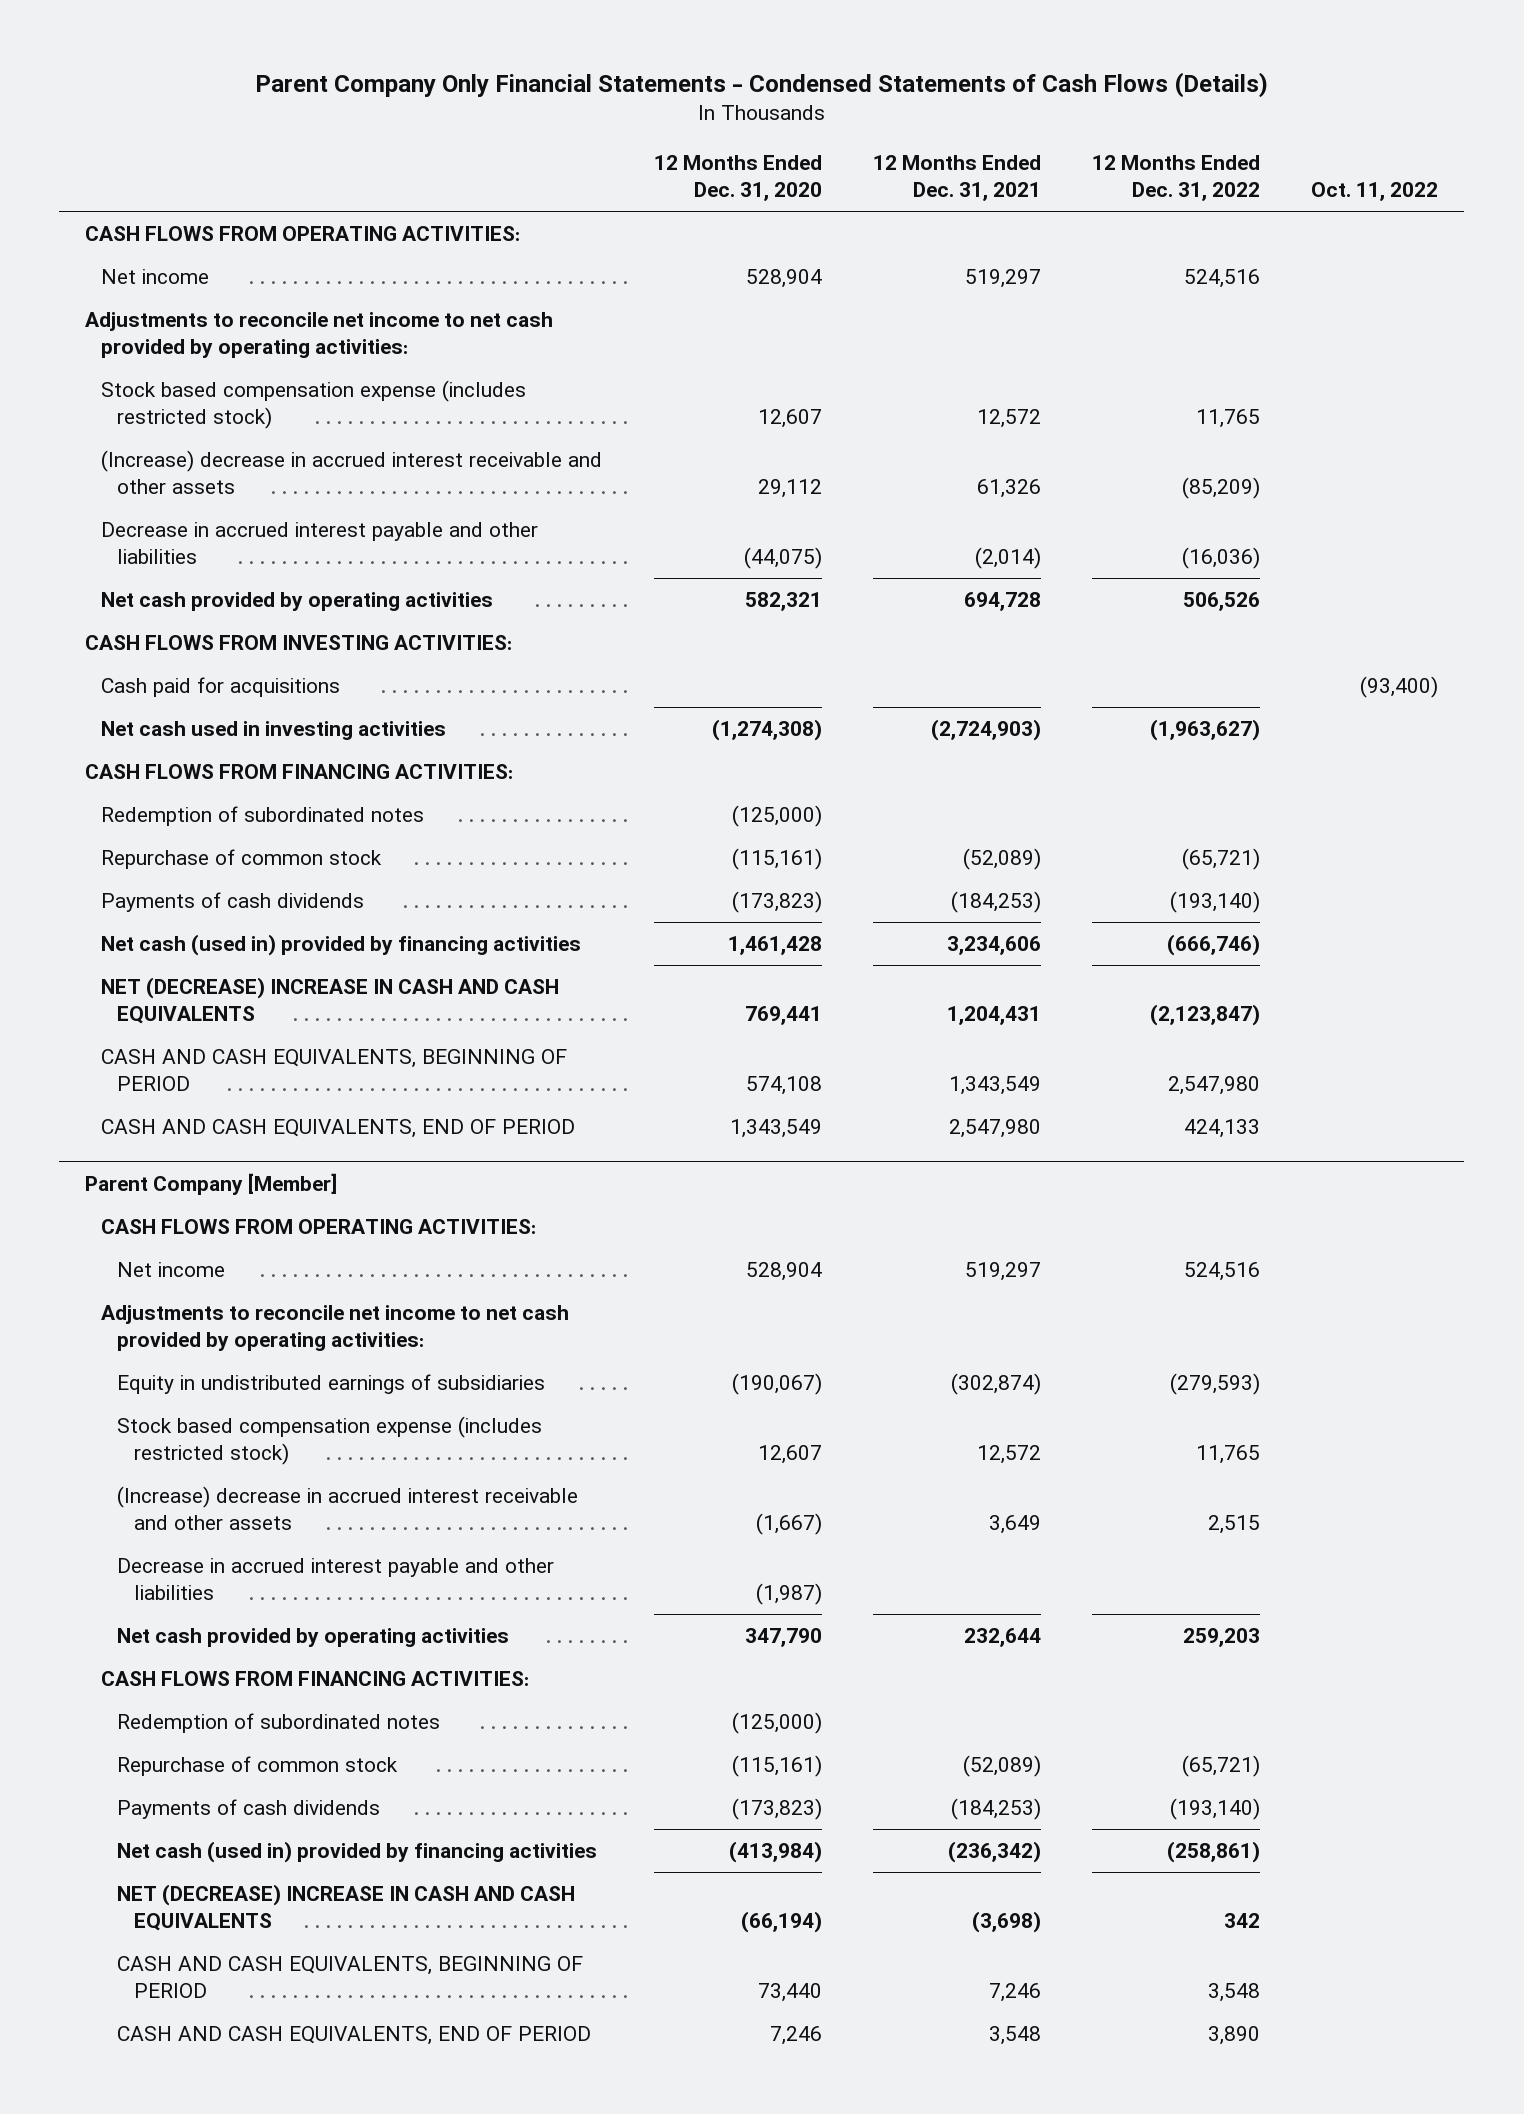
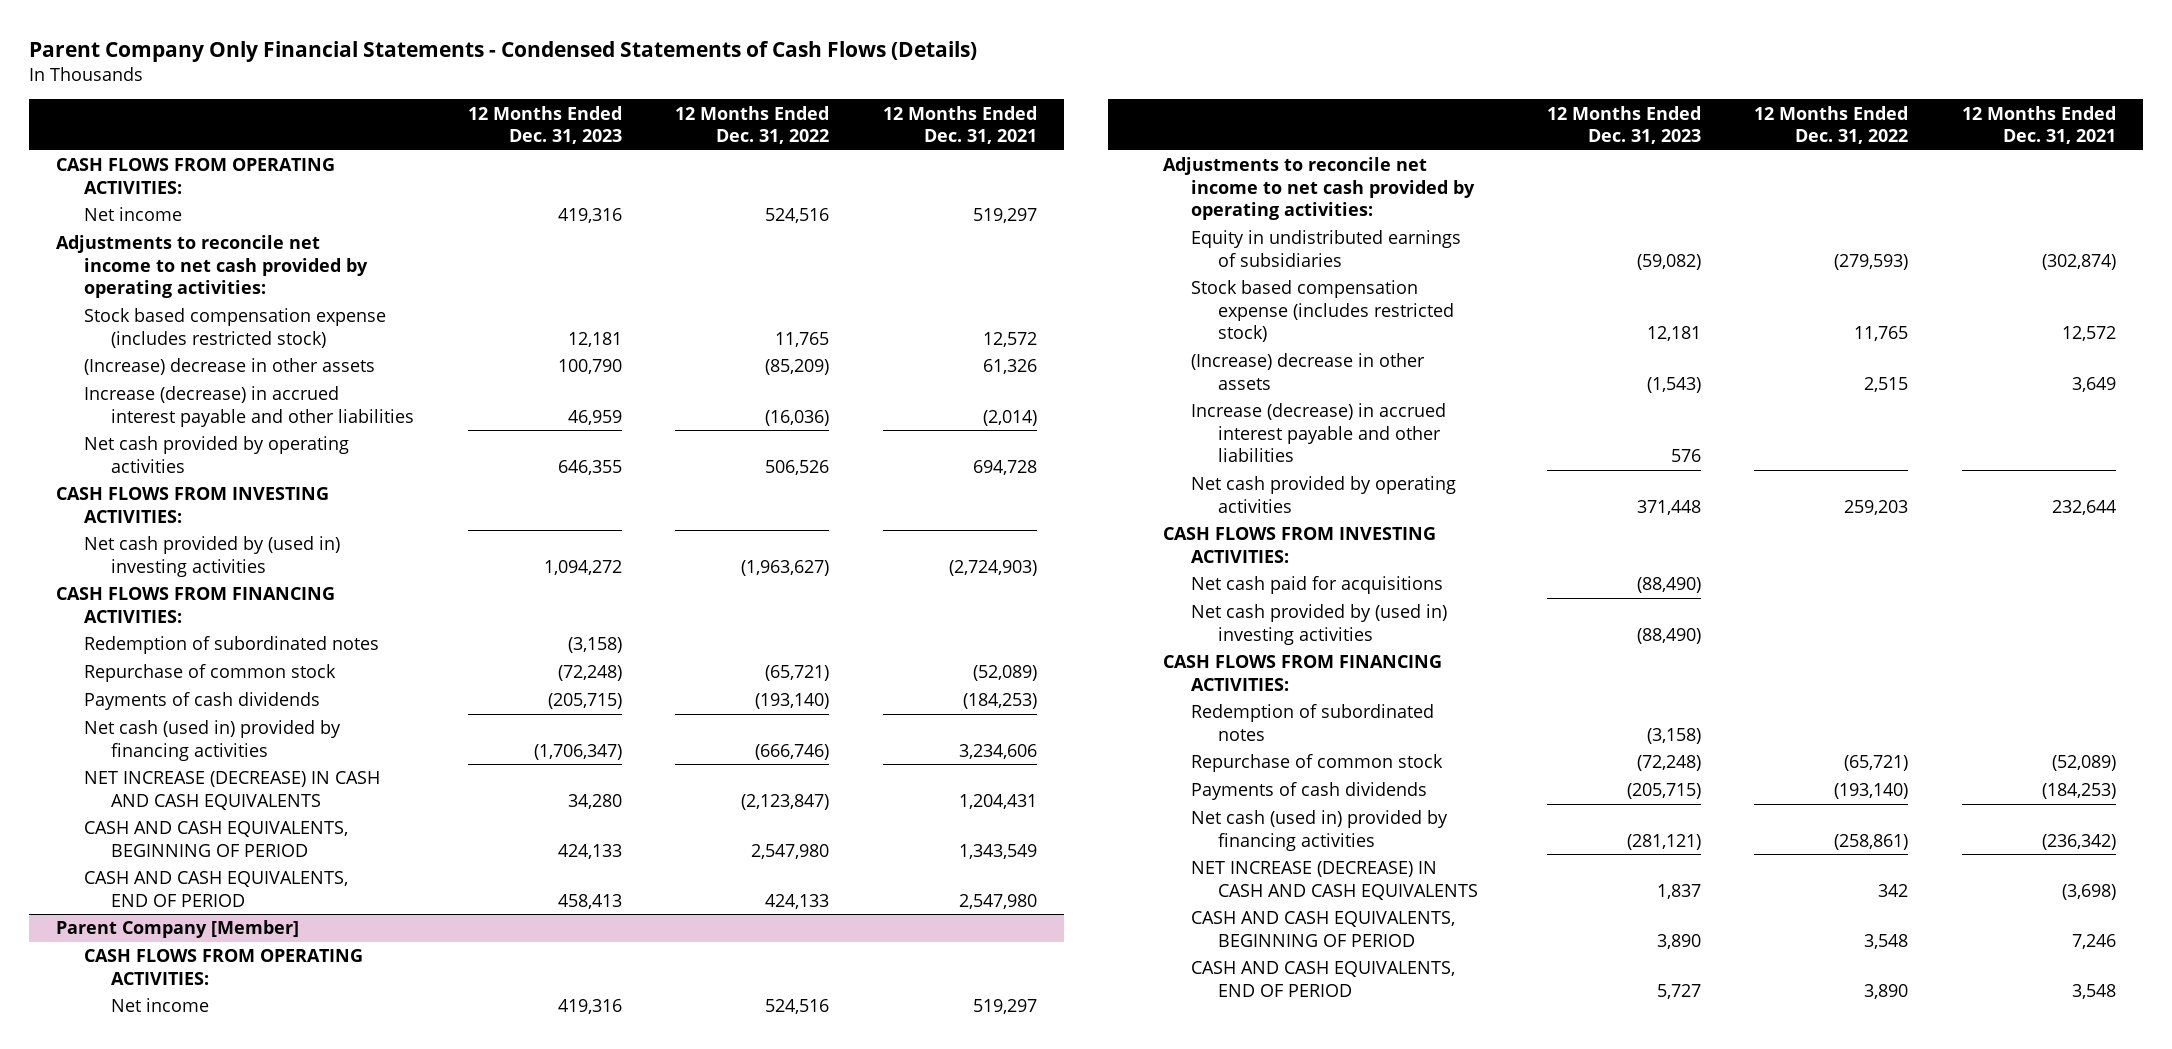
[653,155,822,202] 12 Months Ended Dec. 31, 2020 -> none
[1311,182,1439,202] Oct. 11, 2022 -> none
none -> [467,105,622,145] 12 Months Ended Dec. 31, 2023
[101,450,603,495] (Increase) decrease in accrued interest receivable and other assets -> [83,358,375,376] (Increase) decrease in other assets
[101,522,539,565] Decrease in accrued interest payable and other liabilities -> [83,386,415,427] Increase (decrease) in accrued interest payable and other liabilities
[101,677,341,698] Cash paid for acquisitions -> none
[101,721,447,741] Net cash used in investing activities -> [83,536,340,577] Net cash provided by (used in) investing activities
[101,977,560,1025] NET (DECREASE) INCREASE IN CASH AND CASH EQUIVALENTS -> [83,771,380,810] NET INCREASE (DECREASE) IN CASH AND CASH EQUIVALENTS
[117,1486,579,1531] (Increase) decrease in accrued interest receivable and other assets -> [1190,353,1425,390] (Increase) decrease in other assets
[117,1558,555,1601] Decrease in accrued interest payable and other liabilities -> [1190,403,1446,462] Increase (decrease) in accrued interest payable and other liabilities
none -> [1162,527,1436,563] CASH FLOWS FROM INVESTING ACTIVITIES:
none -> [1190,576,1443,595] Net cash paid for acquisitions
none -> [1190,604,1447,645] Net cash provided by (used in) investing activities
[117,1884,576,1932] NET (DECREASE) INCREASE IN CASH AND CASH EQUIVALENTS -> [1190,861,1479,900] NET INCREASE (DECREASE) IN CASH AND CASH EQUIVALENTS

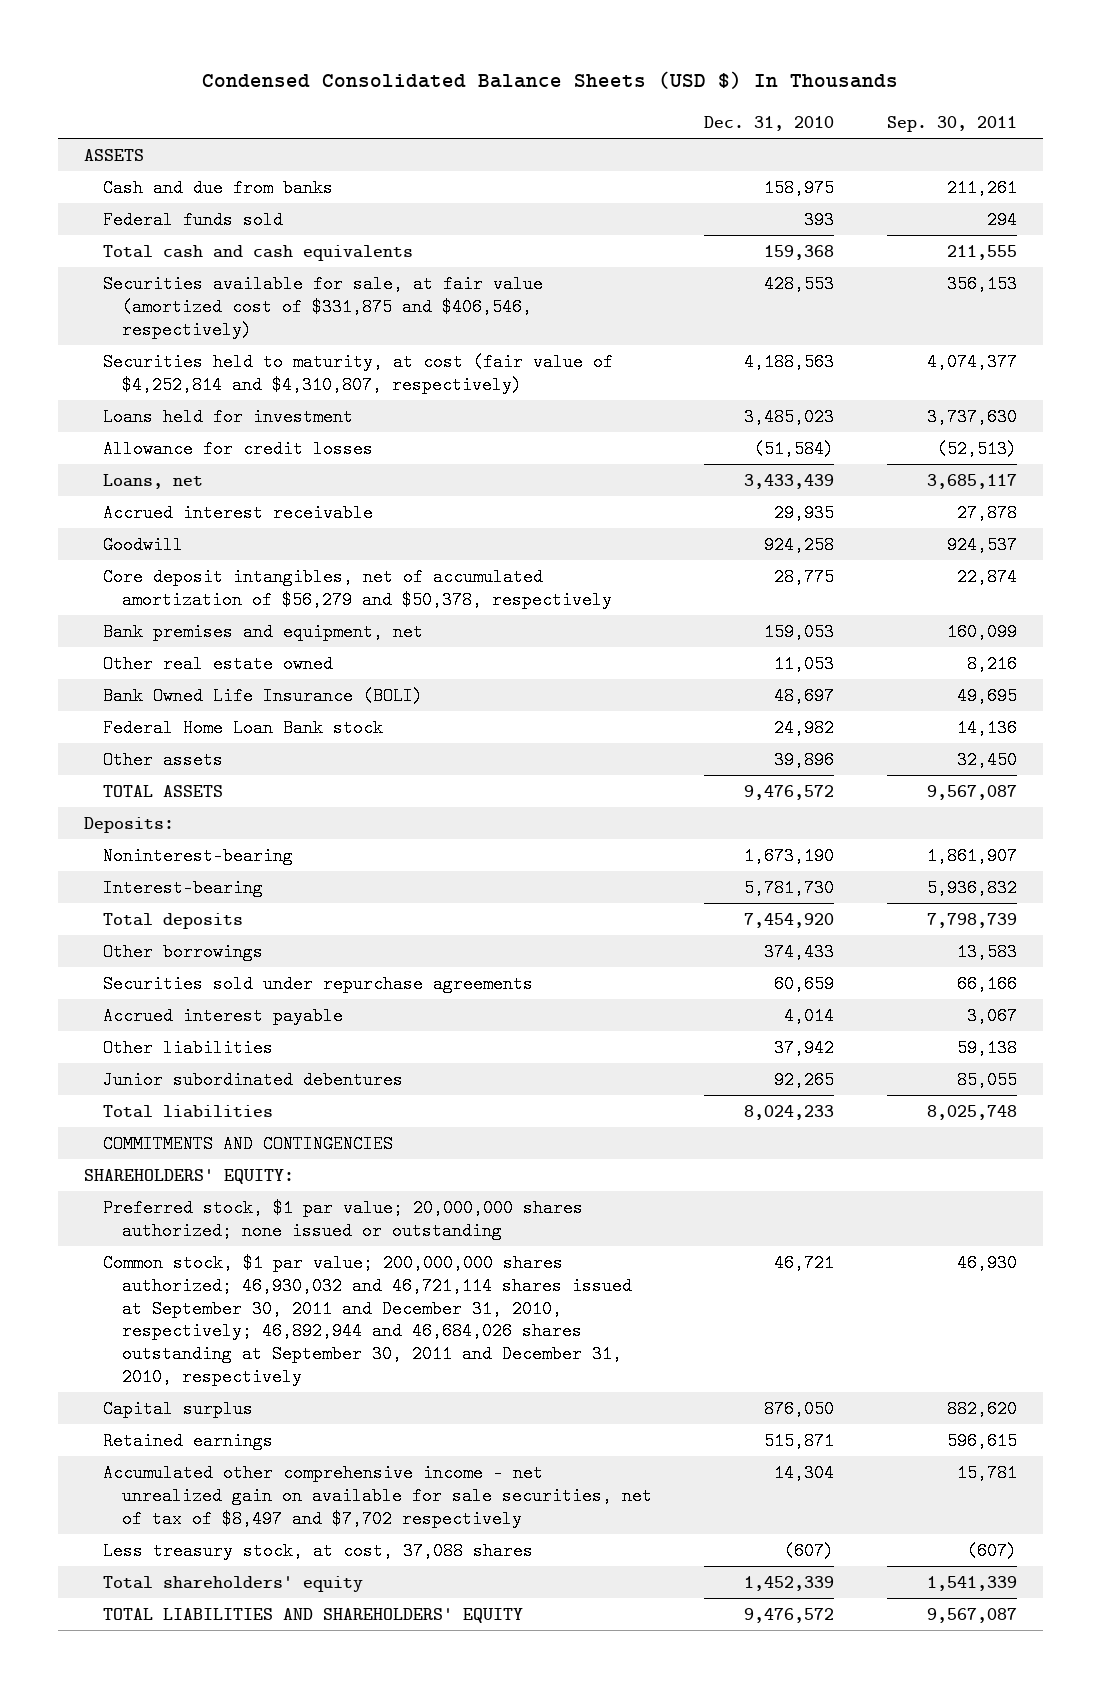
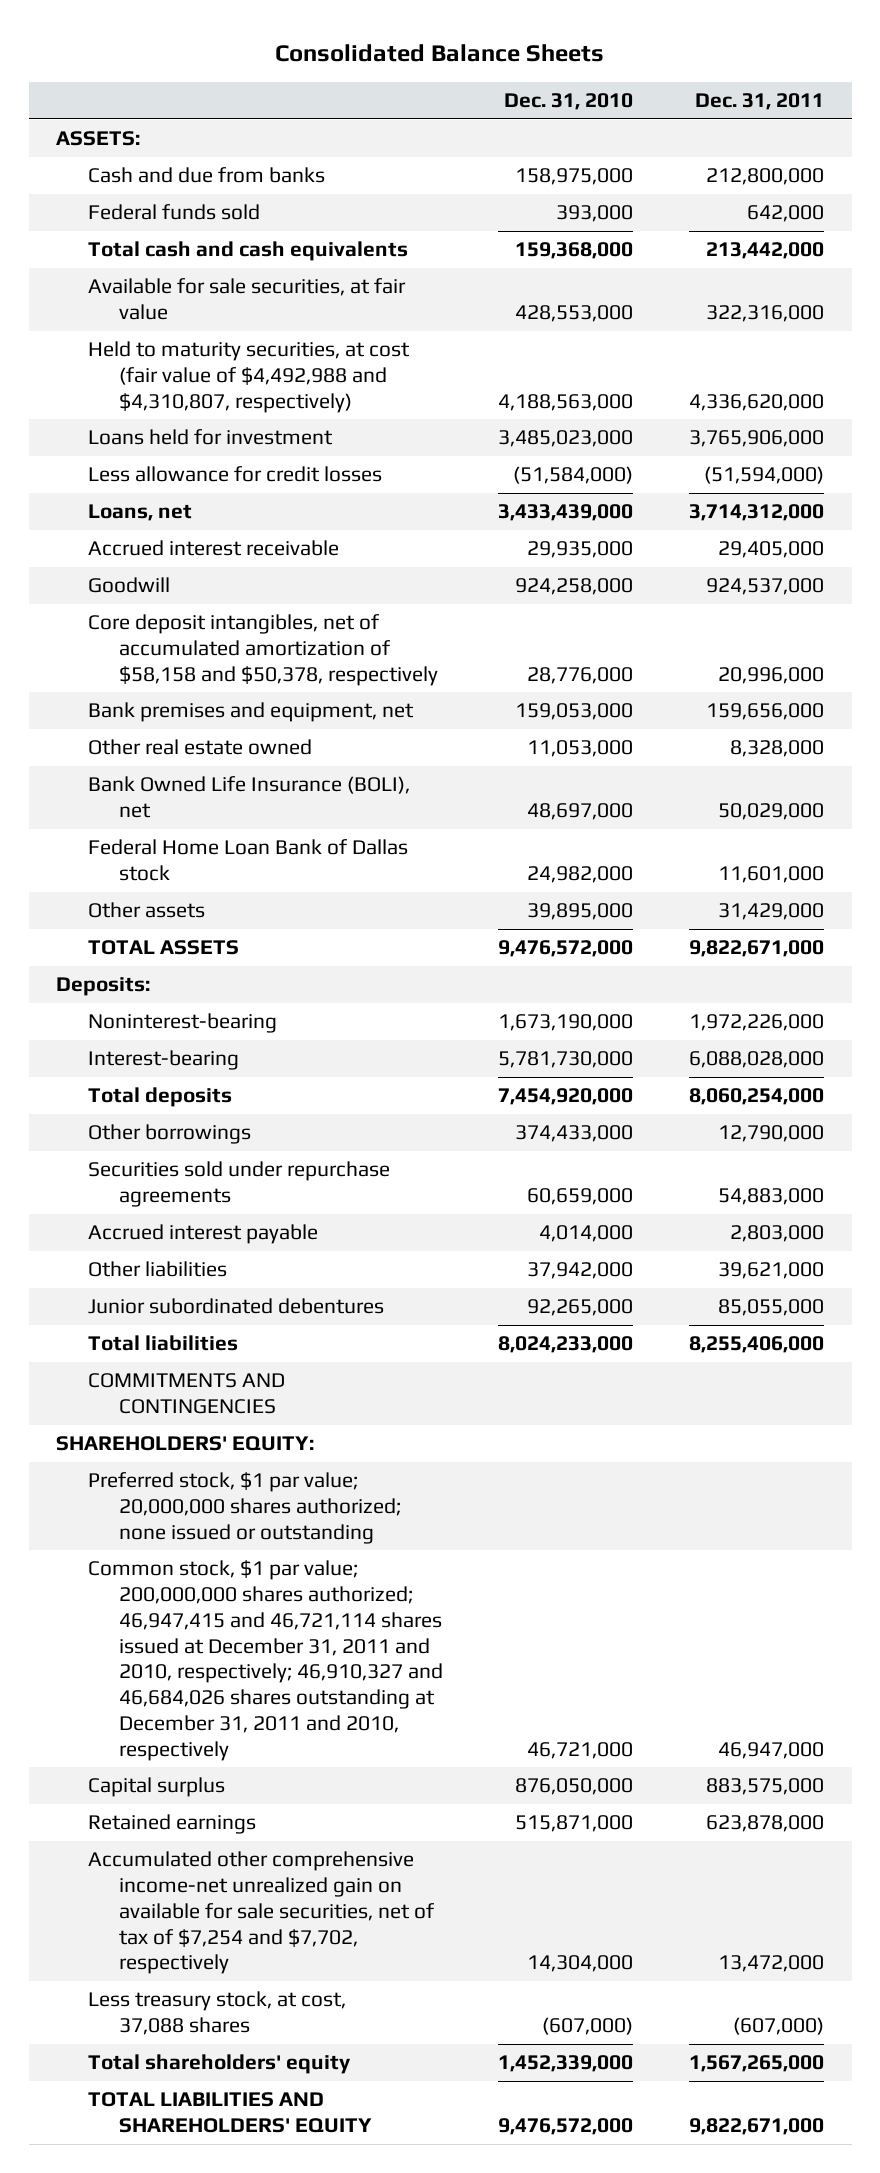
[202,71,899,90] Condensed Consolidated Balance Sheets (USD $) In Thousands -> [275,44,605,63] Consolidated Balance Sheets
[886,115,1017,132] Sep. 30, 2011 -> none
none -> [694,93,824,111] Dec. 31, 2011
[83,148,144,161] ASSETS -> [56,131,141,147] ASSETS:
[764,178,835,197] 158,975 -> [515,168,634,186] 158,975,000
[804,210,835,229] 393 -> [556,205,634,223] 393,000
[764,244,835,260] 159,368 -> [515,242,634,260] 159,368,000
[102,274,543,339] Securities available for sale, at fair value (amortized cost of $331,875 and $406,546, respectively) -> [87,278,406,320] Available for sale securities, at fair value
[764,274,835,293] 428,553 -> [515,304,634,322] 428,553,000
[102,352,613,394] Securities held to maturity, at cost (fair value of $4,252,814 and $4,310,807, respectively) -> [87,341,410,413] Held to maturity securities, at cost (fair value of $4,492,988 and $4,310,807, respectively)
[744,352,835,371] 4,188,563 -> [498,393,634,411] 4,188,563,000
[744,407,835,426] 3,485,023 -> [498,430,634,448] 3,485,023,000
[102,439,373,458] Allowance for credit losses -> [87,466,382,483] Less allowance for credit losses
[754,439,835,458] (51,584) -> [513,466,634,485] (51,584,000)
[744,473,835,489] 3,433,439 -> [498,504,634,522] 3,433,439,000
[774,503,835,522] 29,935 -> [527,541,634,559] 29,935,000
[764,535,835,554] 924,258 -> [515,578,634,596] 924,258,000
[102,567,613,609] Core deposit intangibles, net of accumulated amortization of $56,279 and $50,378, respectively -> [87,614,438,686] Core deposit intangibles, net of accumulated amortization of $58,158 and $50,378, respectively
[774,567,835,586] 28,775 -> [527,666,634,684] 28,776,000
[764,622,835,641] 159,053 -> [515,703,634,721] 159,053,000
[774,654,835,673] 11,053 -> [527,740,634,758] 11,053,000
[102,686,423,705] Bank Owned Life Insurance (BOLI) -> [87,776,410,818] Bank Owned Life Insurance (BOLI), net
[774,686,835,705] 48,697 -> [527,802,634,820] 48,697,000
[102,718,383,737] Federal Home Loan Bank stock -> [87,839,408,881] Federal Home Loan Bank of Dallas stock
[774,718,835,737] 24,982 -> [527,865,634,883] 24,982,000
[774,750,835,769] 39,896 -> [527,903,634,921] 39,895,000
[744,784,835,800] 9,476,572 -> [498,940,634,958] 9,476,572,000
[744,846,835,865] 1,673,190 -> [498,1014,634,1032] 1,673,190,000
[744,878,835,897] 5,781,730 -> [498,1051,634,1069] 5,781,730,000
[744,912,835,928] 7,454,920 -> [498,1088,634,1106] 7,454,920,000
[764,942,835,961] 374,433 -> [515,1125,634,1143] 374,433,000
[774,974,835,993] 60,659 -> [527,1187,634,1205] 60,659,000
[784,1006,835,1025] 4,014 -> [539,1225,634,1243] 4,014,000
[774,1038,835,1057] 37,942 -> [527,1262,634,1280] 37,942,000
[774,1070,835,1089] 92,265 -> [527,1299,634,1317] 92,265,000
[744,1104,835,1120] 8,024,233 -> [498,1336,634,1354] 8,024,233,000
[102,1253,633,1387] Common stock, $1 par value; 200,000,000 shares authorized; 46,930,032 and 46,721,114 shares issued at September 30, 2011 and December 31, 2010, respectively; 46,892,944 and 46,684,026 shares outstanding at September 30, 2011 and December 31, 2010, respectively -> [87,1560,443,1761] Common stock, $1 par value; 200,000,000 shares authorized; 46,947,415 and 46,721,114 shares issued at December 31, 2011 and 2010, respectively; 46,910,327 and 46,684,026 shares outstanding at December 31, 2011 and 2010, respectively
[774,1253,835,1272] 46,721 -> [527,1741,634,1759] 46,721,000
[764,1399,835,1418] 876,050 -> [515,1778,634,1796] 876,050,000
[764,1431,835,1450] 515,871 -> [515,1815,634,1833] 515,871,000
[102,1463,653,1528] Accumulated other comprehensive income - net unrealized gain on available for sale securities, net of tax of $8,497 and $7,702 respectively -> [87,1851,435,1975] Accumulated other comprehensive income-net unrealized gain on available for sale securities, net of tax of $7,254 and $7,702, respectively
[774,1463,835,1482] 14,304 -> [527,1955,634,1973] 14,304,000
[784,1541,835,1560] (607) -> [542,2016,634,2035] (607,000)
[744,1575,835,1591] 1,452,339 -> [498,2055,634,2073] 1,452,339,000
[744,1607,835,1623] 9,476,572 -> [498,2117,634,2135] 9,476,572,000

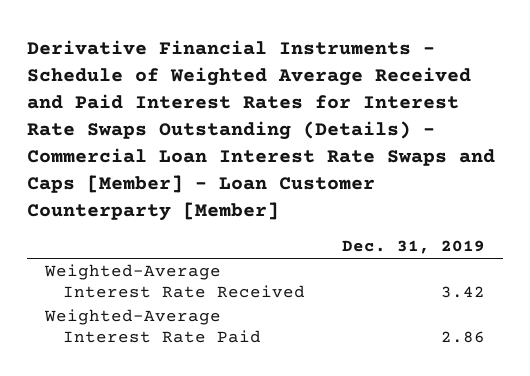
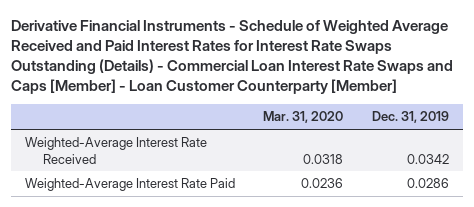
none -> [263,111,344,124] Mar. 31, 2020
[440,285,485,298] 3.42 -> [406,153,449,164] 0.0342
[440,330,485,343] 2.86 -> [406,178,449,189] 0.0286

